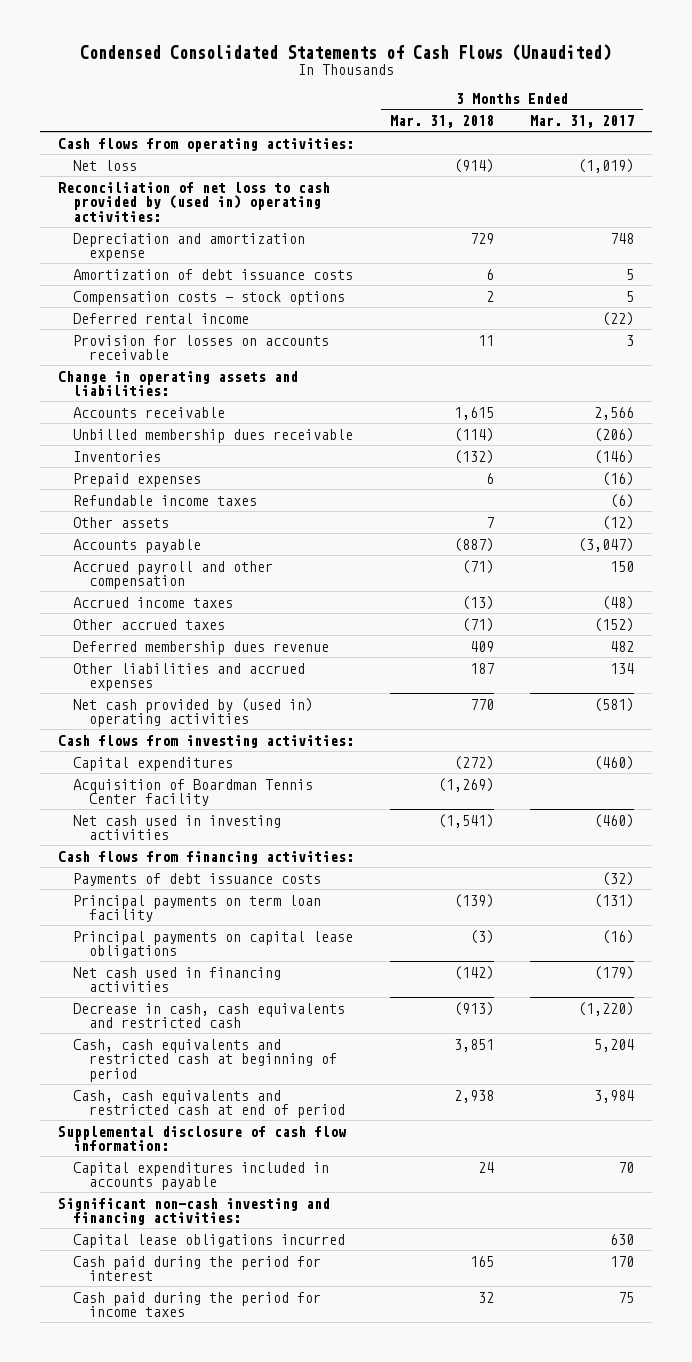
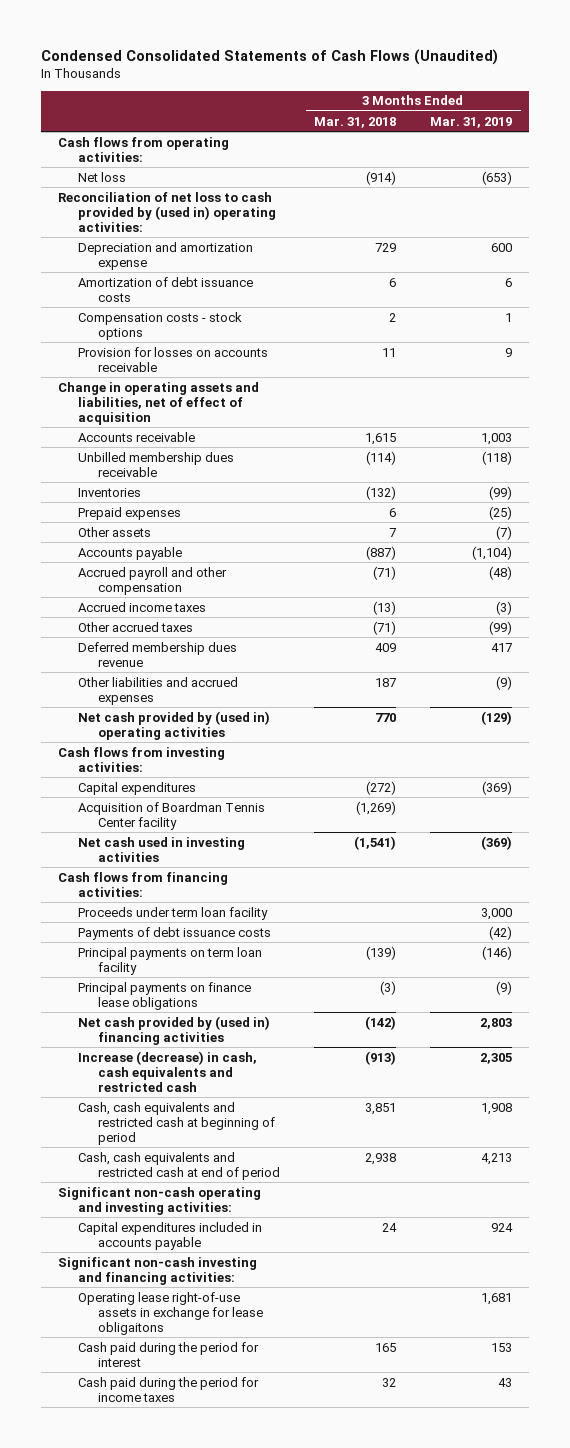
[529,114,634,128] Mar. 31, 2017 -> none
none -> [430,116,513,128] Mar. 31, 2019
[73,312,250,324] Deferred rental income -> none
[57,370,298,397] Change in operating assets and liabilities: -> [57,381,259,425] Change in operating assets and liabilities, net of effect of acquisition
[73,494,258,506] Refundable income taxes -> none
none -> [78,906,269,920] Proceeds under term loan facility
[73,930,354,959] Principal payments on capital lease obligations -> [78,981,252,1010] Principal payments on finance lease obligations
[73,966,282,993] Net cash used in financing activities -> [78,1015,271,1045] Net cash provided by (used in) financing activities
[73,1002,346,1029] Decrease in cash, cash equivalents and restricted cash -> [78,1050,258,1092] Increase (decrease) in cash, cash equivalents and restricted cash
[57,1125,346,1152] Supplemental disclosure of cash flow information: -> none
none -> [57,1186,261,1215] Significant non-cash operating and investing activities:
[73,1233,346,1248] Capital lease obligations incurred -> none
none -> [78,1291,264,1335] Operating lease right-of-use assets in exchange for lease obligaitons

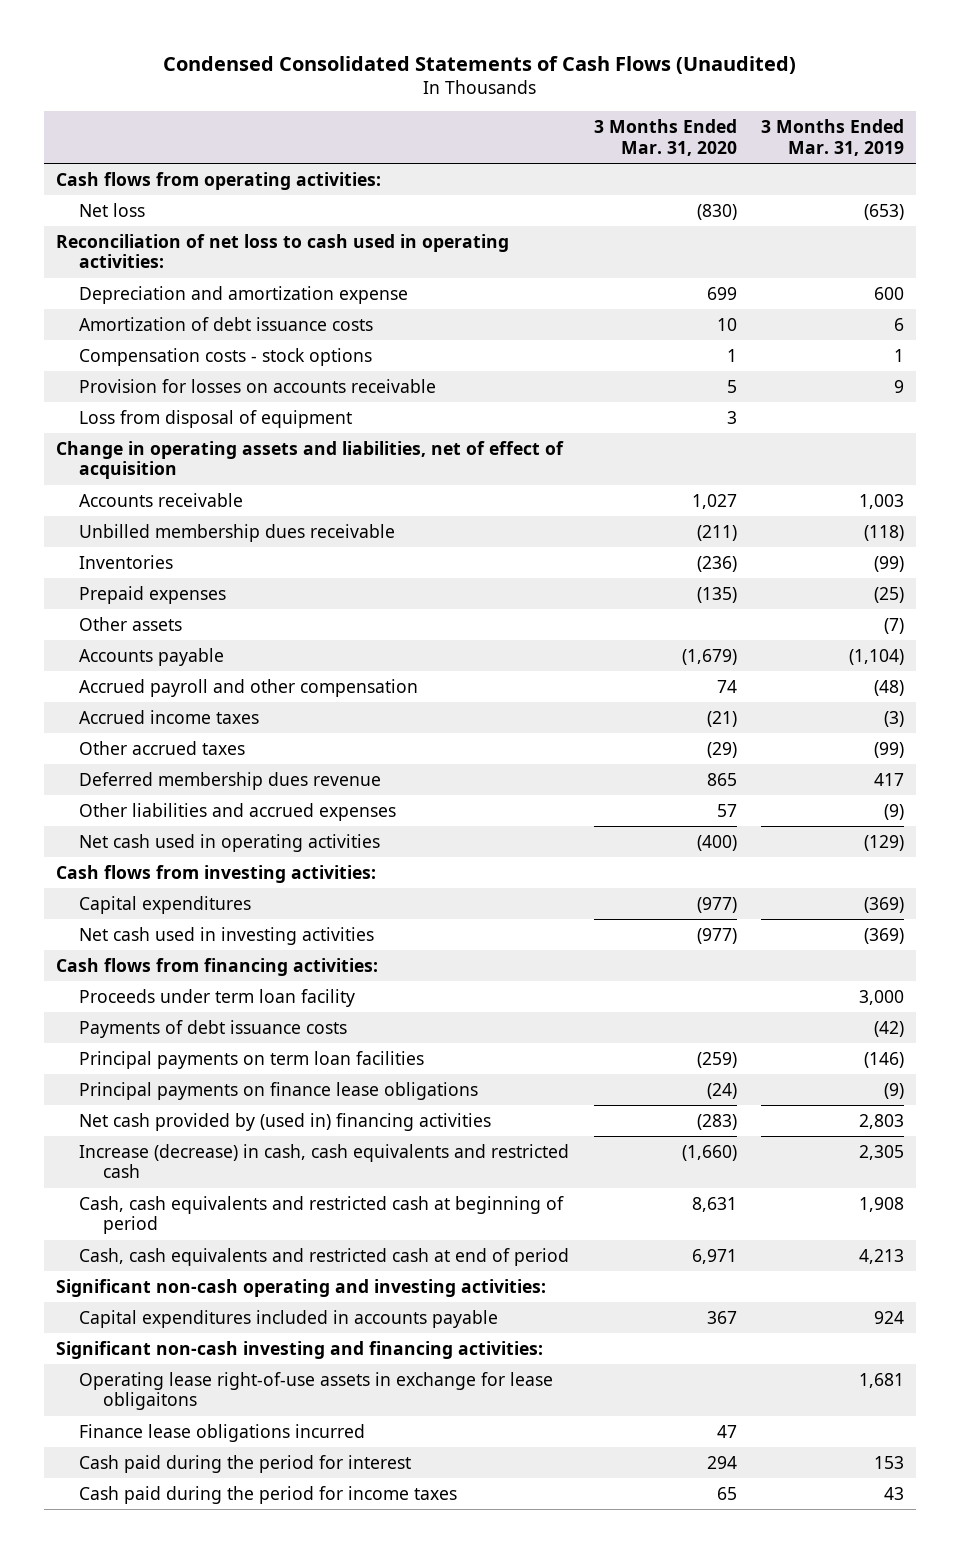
[314,116,397,128] Mar. 31, 2018 -> none
none -> [593,119,737,156] 3 Months Ended Mar. 31, 2020
[57,191,277,232] Reconciliation of net loss to cash provided by (used in) operating activities: -> [55,233,509,269] Reconciliation of net loss to cash used in operating activities:
none -> [79,409,353,428] Loss from disposal of equipment
[78,710,271,740] Net cash provided by (used in) operating activities -> [79,833,381,852] Net cash used in operating activities
[78,801,266,830] Acquisition of Boardman Tennis Center facility -> none
[78,946,263,975] Principal payments on term loan facility -> [79,1050,425,1069] Principal payments on term loan facilities
none -> [79,1423,366,1442] Finance lease obligations incurred

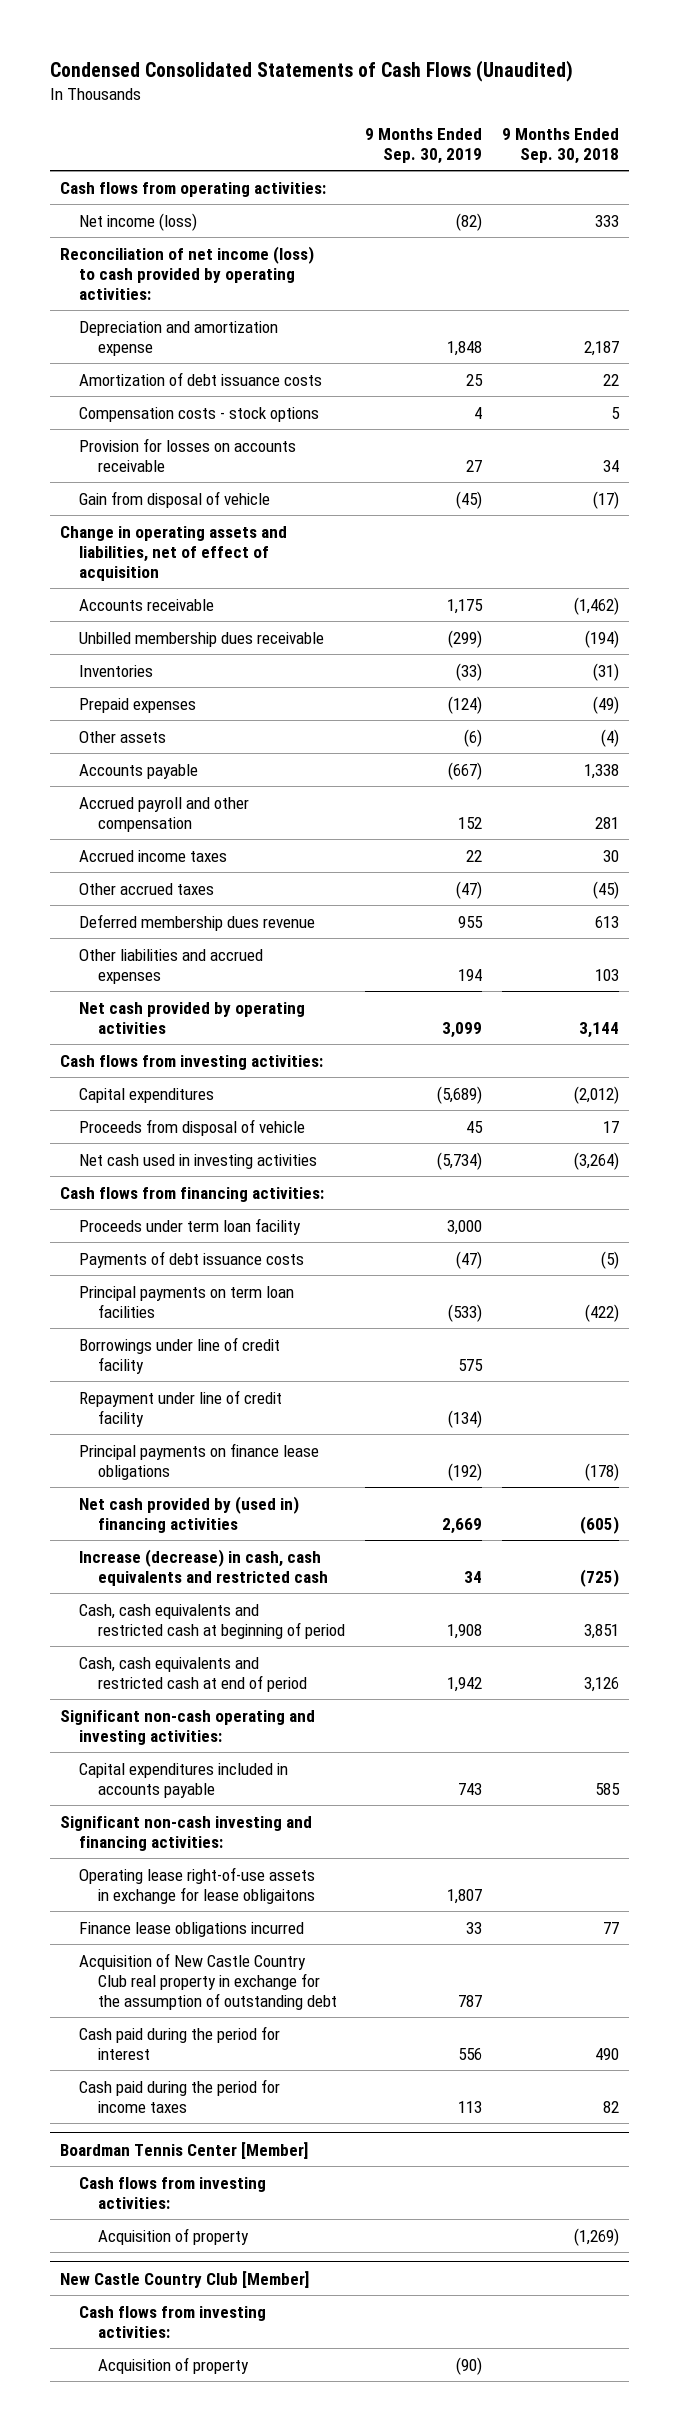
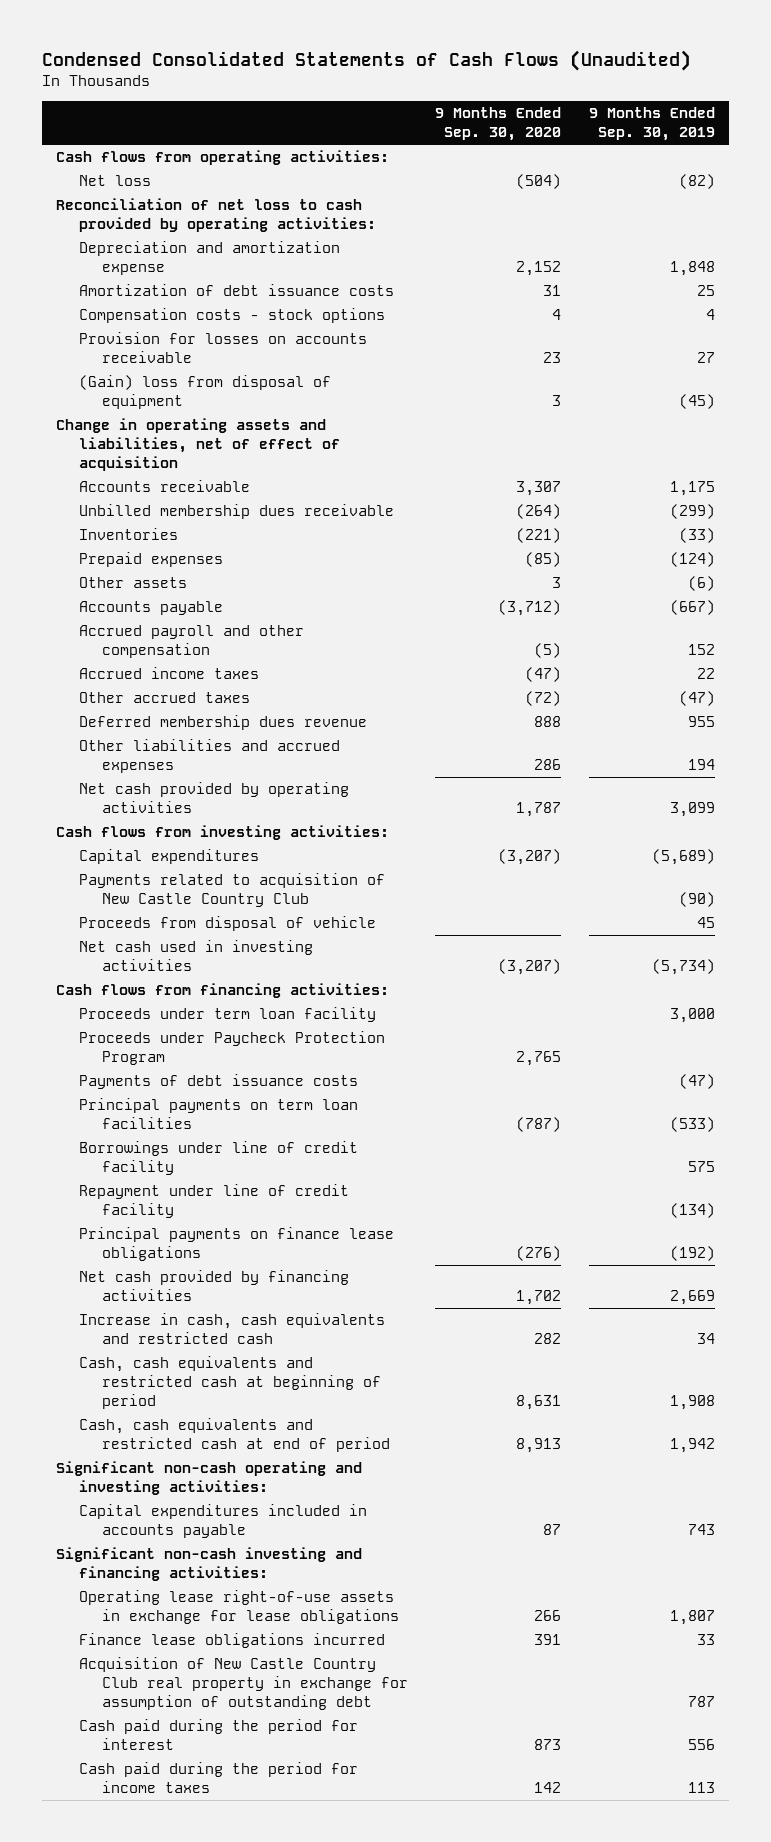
[501,127,619,164] 9 Months Ended Sep. 30, 2018 -> none
none -> [435,107,562,142] 9 Months Ended Sep. 30, 2020
[78,212,197,231] Net income (loss) -> [78,175,151,187] Net loss
[59,245,314,300] Reconciliation of net income (loss) to cash provided by operating activities: -> [56,198,376,233] Reconciliation of net loss to cash provided by operating activities:
[78,490,270,508] Gain from disposal of vehicle -> [78,375,331,410] (Gain) loss from disposal of equipment
none -> [78,873,385,908] Payments related to acquisition of New Castle Country Club
none -> [78,1031,385,1066] Proceeds under Paycheck Protection Program
[78,1495,299,1533] Net cash provided by (used in) financing activities -> [78,1270,349,1302] Net cash provided by financing activities
[78,1548,329,1586] Increase (decrease) in cash, cash equivalents and restricted cash -> [78,1313,385,1345] Increase in cash, cash equivalents and restricted cash
[78,1866,316,1904] Operating lease right-of-use assets in exchange for lease obligaitons -> [78,1590,399,1625] Operating lease right-of-use assets in exchange for lease obligations
[78,1952,338,2010] Acquisition of New Castle Country Club real property in exchange for the assumption of outstanding debt -> [78,1657,408,1711] Acquisition of New Castle Country Club real property in exchange for assumption of outstanding debt
[59,2141,308,2159] Boardman Tennis Center [Member] -> none
[78,2176,266,2209] Cash flows from investing activities: -> none
[98,2227,250,2245] Acquisition of property -> none
[59,2270,309,2288] New Castle Country Club [Member] -> none
[78,2305,266,2338] Cash flows from investing activities: -> none
[98,2356,250,2374] Acquisition of property -> none

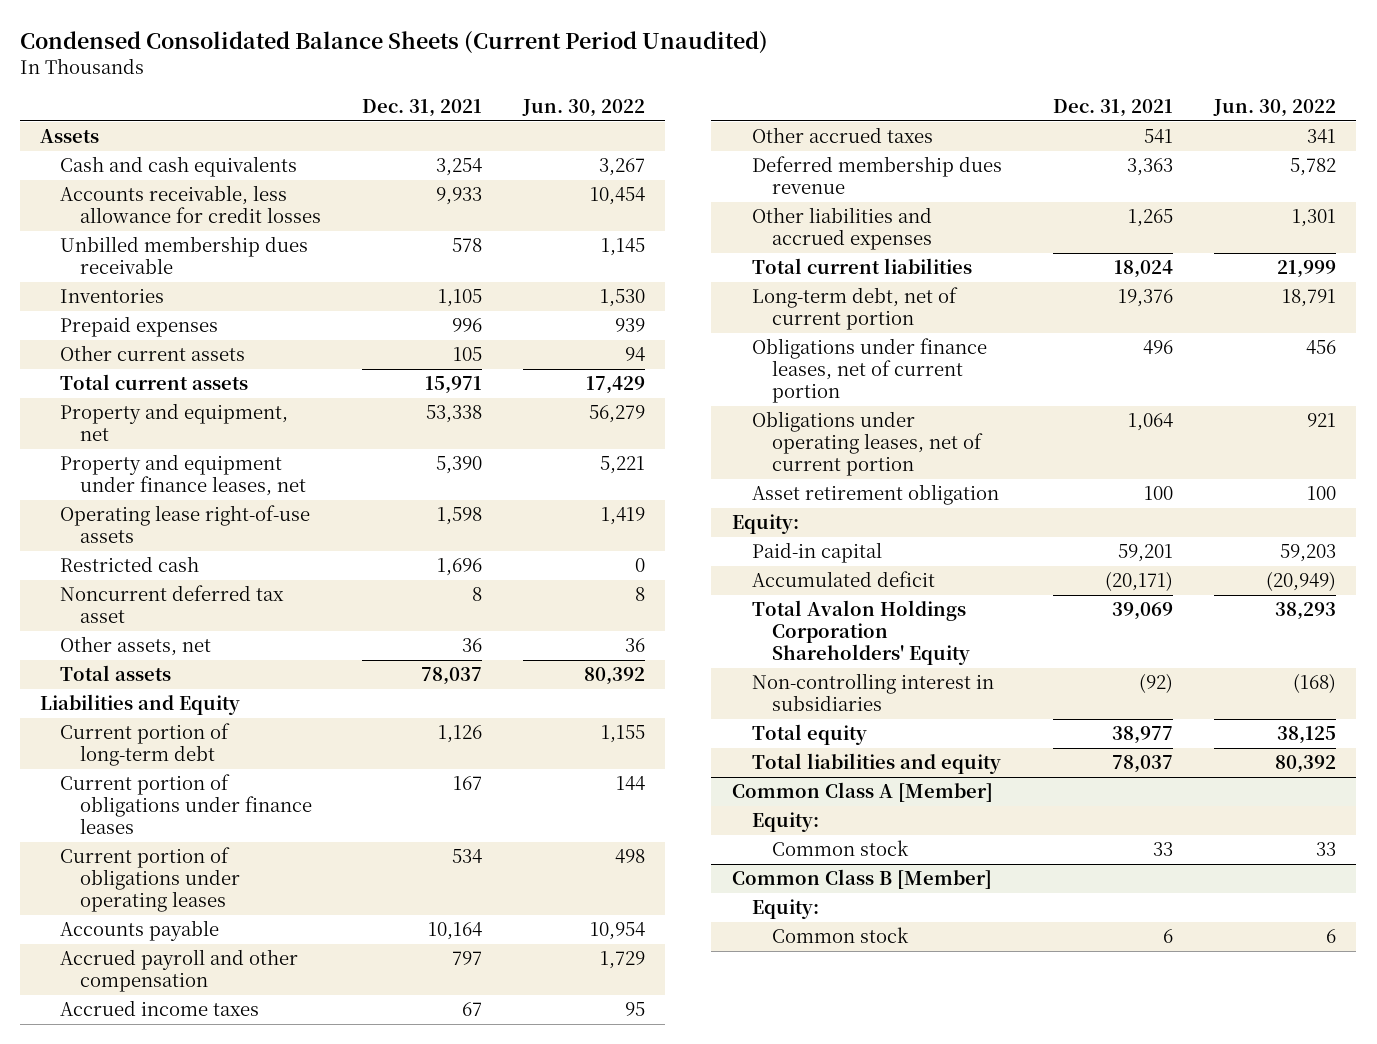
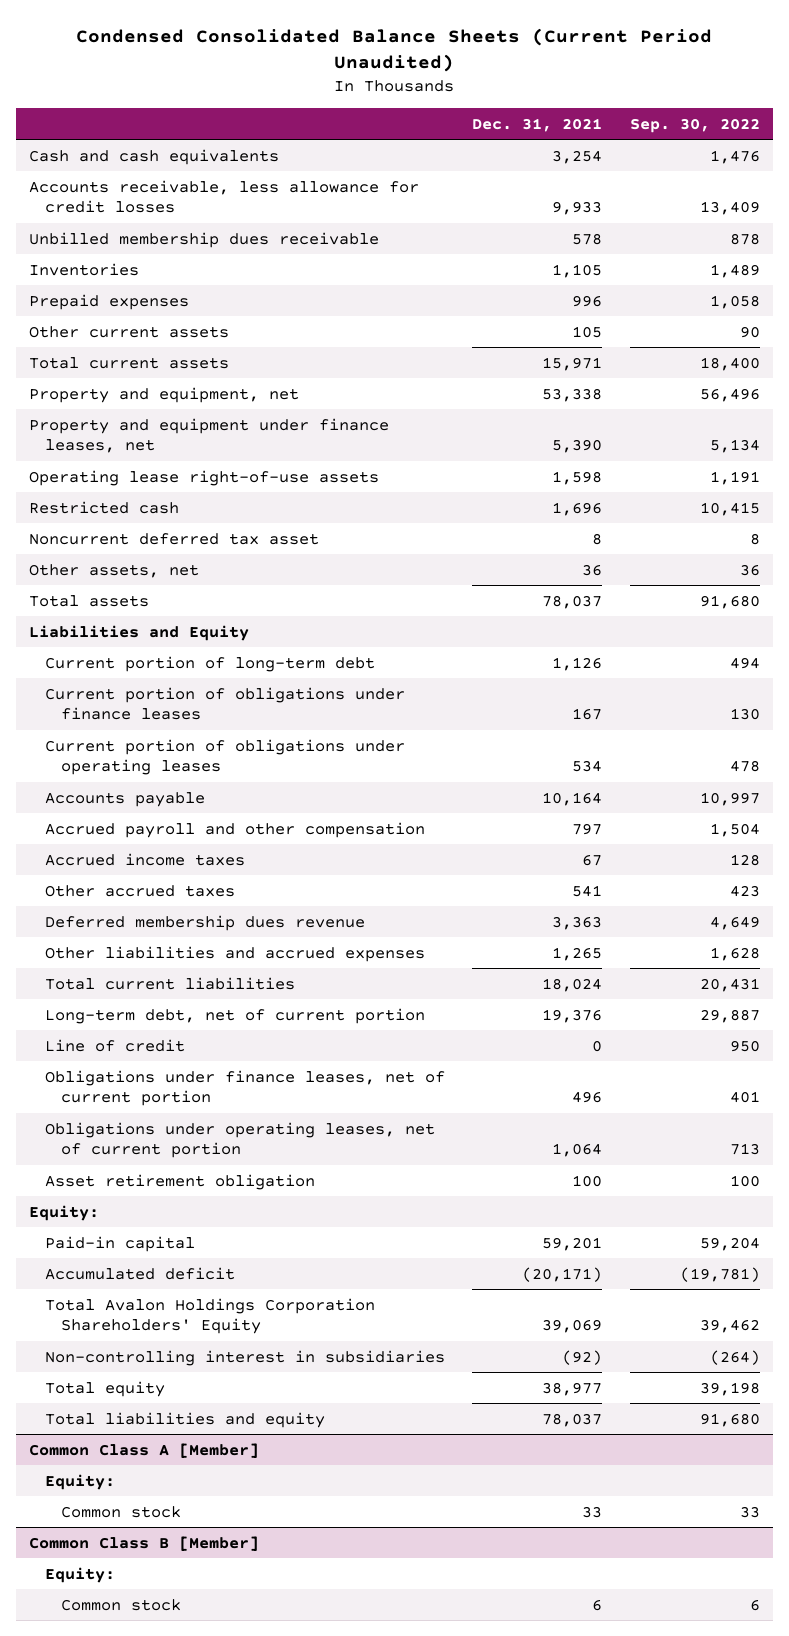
[521,99,645,118] Jun. 30, 2022 -> none
none -> [629,117,760,133] Sep. 30, 2022
[40,129,100,144] Assets -> none
none -> [45,1038,186,1052] Line of credit

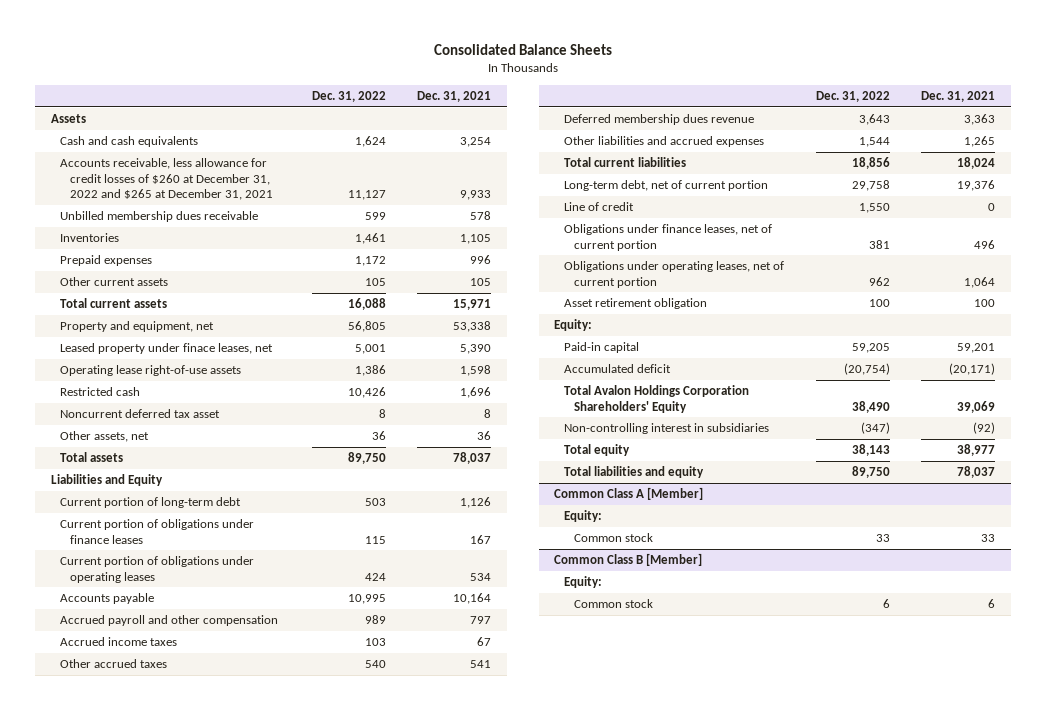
[76,28,713,73] Condensed Consolidated Balance Sheets (Current Period Unaudited) -> [433,43,612,55] Consolidated Balance Sheets
[629,117,760,133] Sep. 30, 2022 -> none
none -> [311,91,386,103] Dec. 31, 2022
none -> [50,114,86,124] Assets
[29,179,420,214] Accounts receivable, less allowance for credit losses -> [60,158,274,200] Accounts receivable, less allowance for credit losses of $260 at December 31, 2022 and $265 at December 31, 2021
[29,417,390,454] Property and equipment under finance leases, net -> [60,343,274,355] Leased property under finace leases, net

